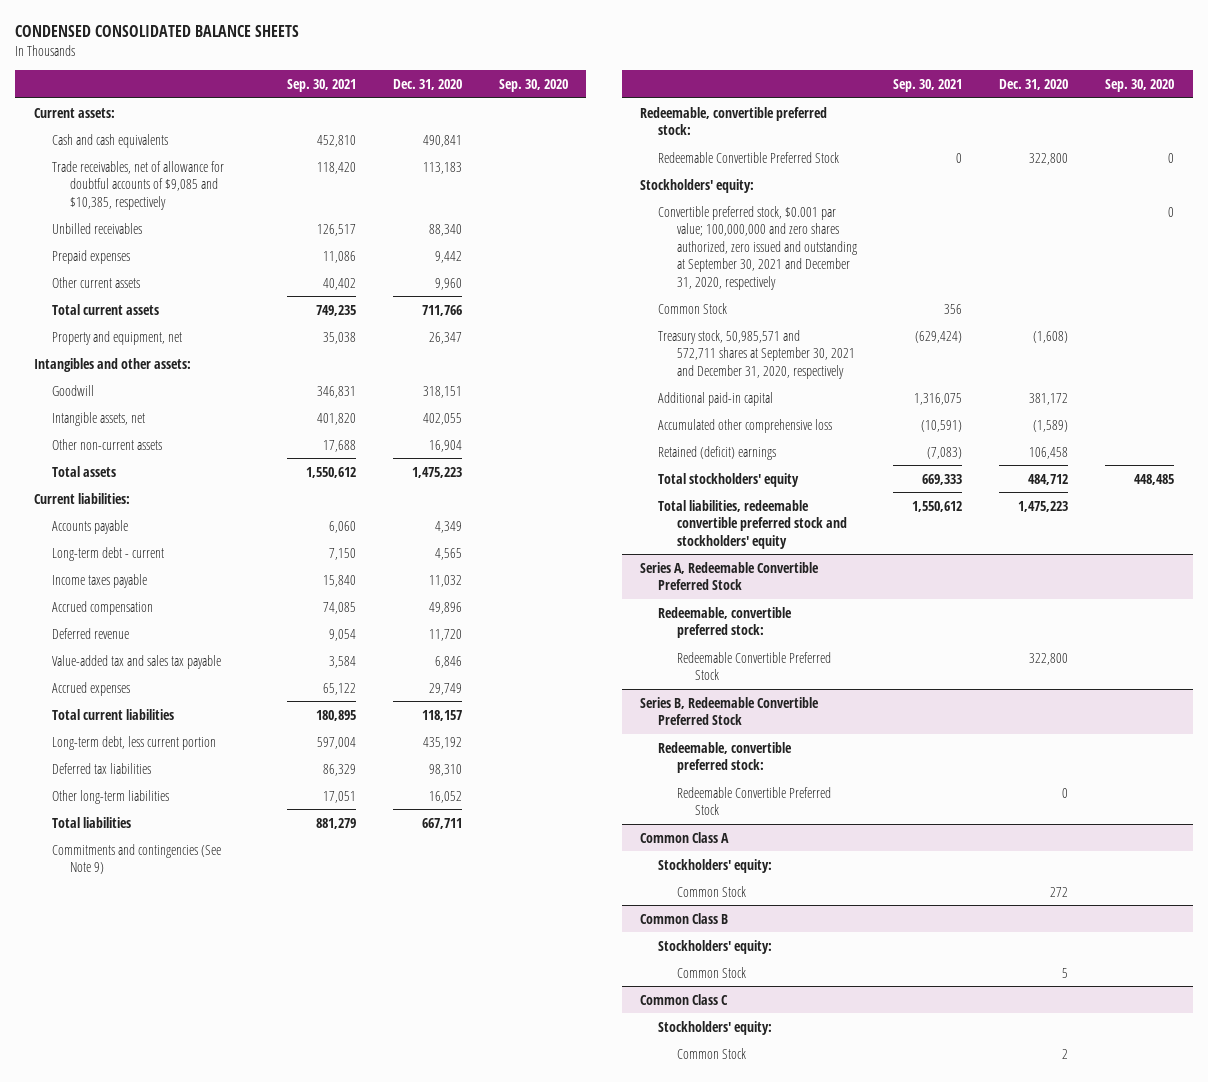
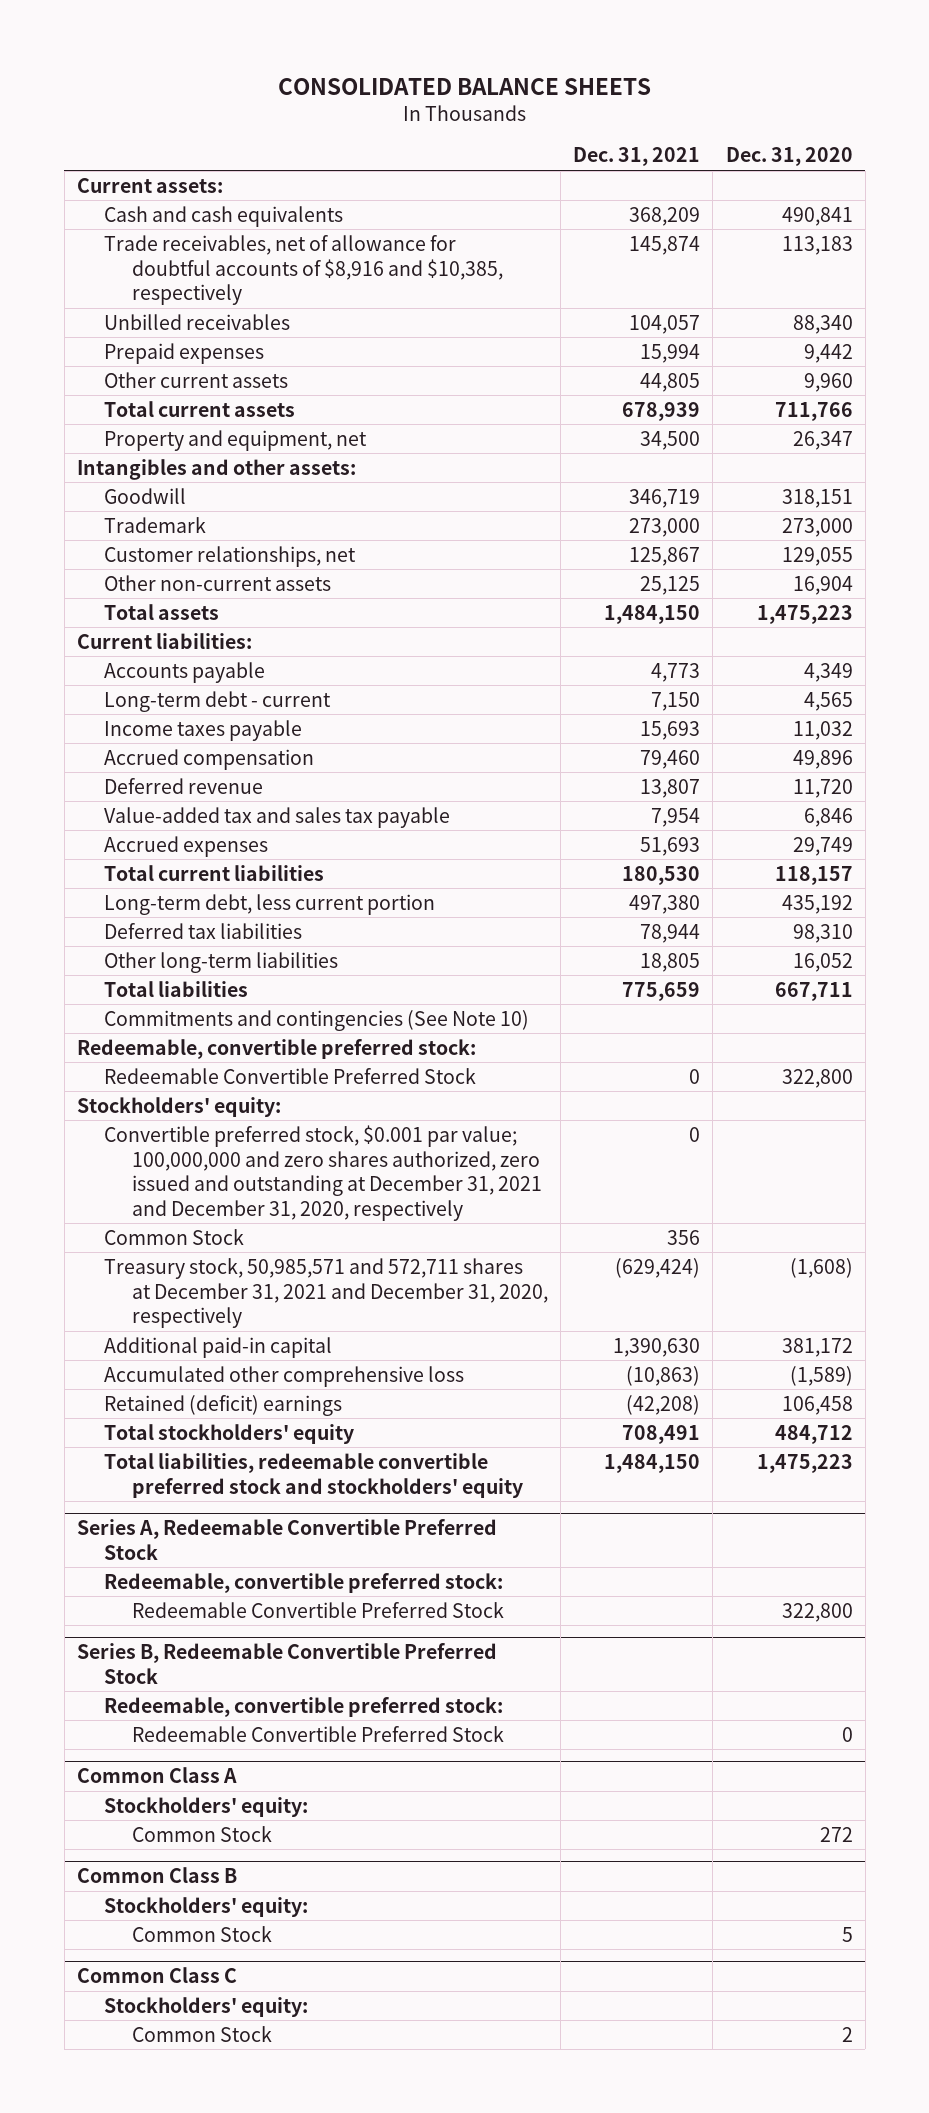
[15,25,300,38] CONDENSED CONSOLIDATED BALANCE SHEETS -> [277,77,651,95] CONSOLIDATED BALANCE SHEETS
[287,78,357,92] Sep. 30, 2021 -> none
[498,78,568,92] Sep. 30, 2020 -> none
none -> [573,147,701,167] Dec. 31, 2021
[51,160,224,210] Trade receivables, net of allowance for doubtful accounts of $9,085 and $10,385, respectively -> [104,234,504,306] Trade receivables, net of allowance for doubtful accounts of $8,916 and $10,385, respectively
[51,411,145,426] Intangible assets, net -> none
none -> [104,516,207,533] Trademark
none -> [104,545,357,567] Customer relationships, net
[51,843,221,875] Commitments and contingencies (See Note 9) -> [104,1009,530,1031] Commitments and contingencies (See Note 10)
[658,205,857,290] Convertible preferred stock, $0.001 par value; 100,000,000 and zero shares authorized, zero issued and outstanding at September 30, 2021 and December 31, 2020, respectively -> [104,1124,543,1221] Convertible preferred stock, $0.001 par value; 100,000,000 and zero shares authorized, zero issued and outstanding at December 31, 2021 and December 31, 2020, respectively
[658,329,855,379] Treasury stock, 50,985,571 and 572,711 shares at September 30, 2021 and December 31, 2020, respectively -> [104,1257,549,1329] Treasury stock, 50,985,571 and 572,711 shares at December 31, 2021 and December 31, 2020, respectively

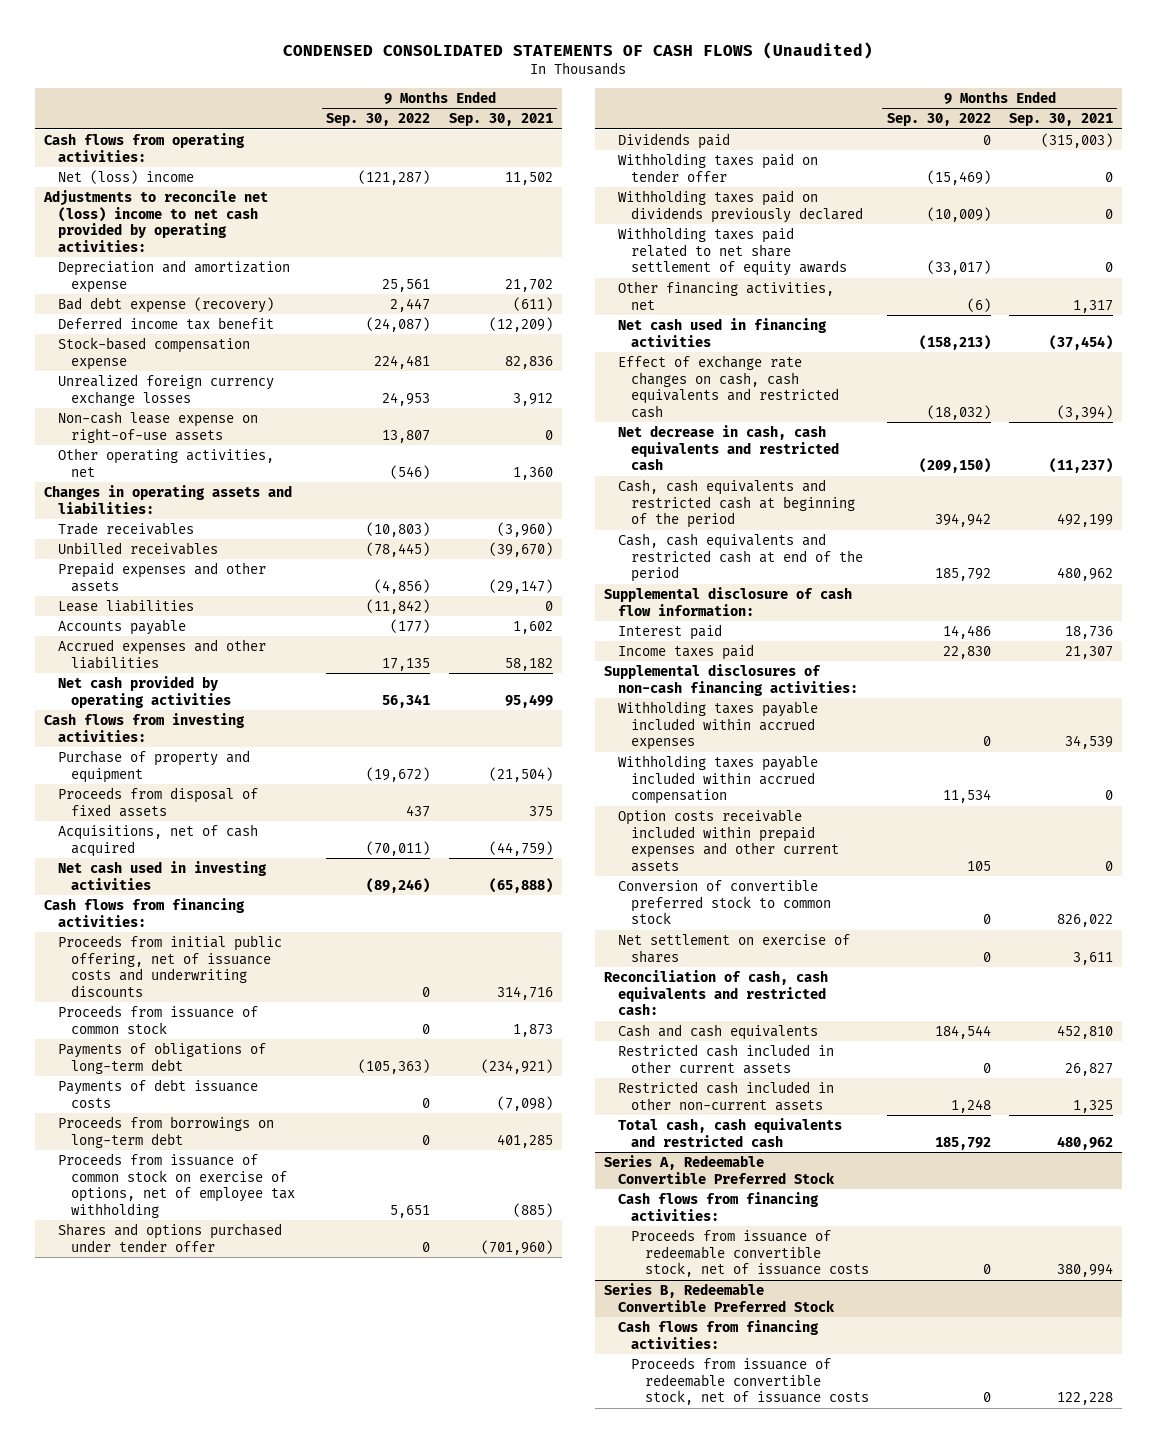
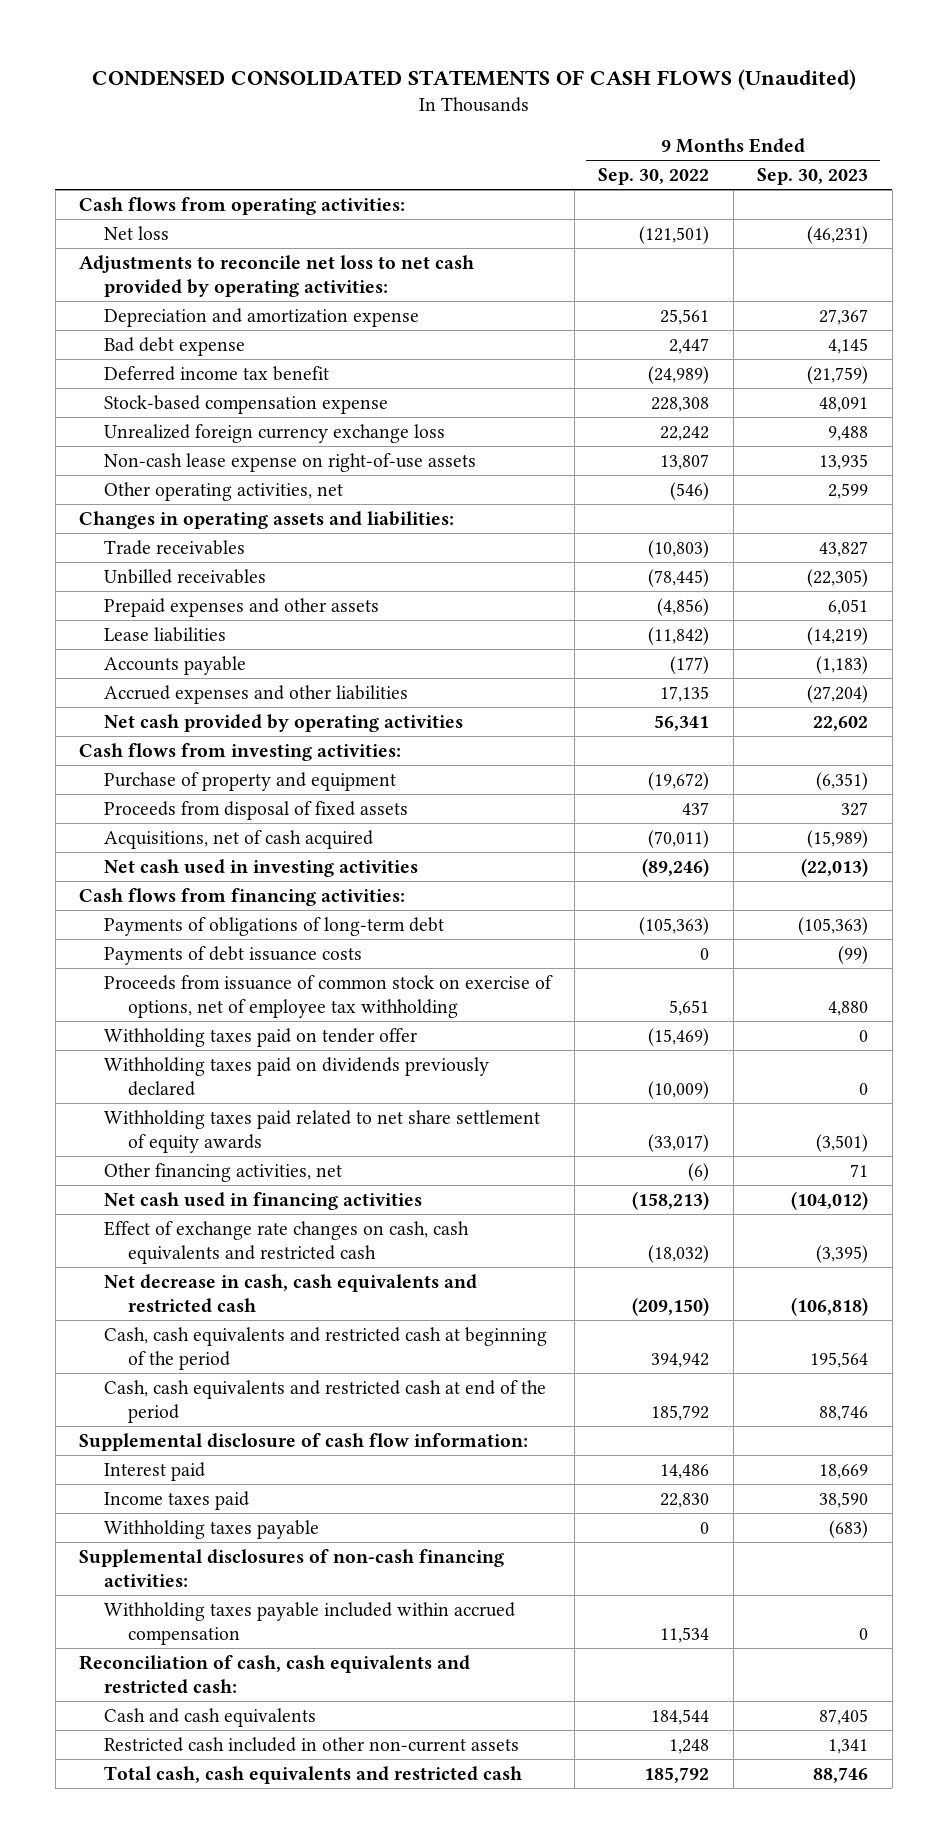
[448,113,553,127] Sep. 30, 2021 -> none
none -> [757,168,869,186] Sep. 30, 2023
[57,169,194,184] Net (loss) income -> [103,225,169,240] Net loss
[358,169,431,185] (121,287) -> [639,225,710,244] (121,501)
[43,189,269,252] Adjustments to reconcile net (loss) income to net cash provided by operating activities: -> [79,254,475,297] Adjustments to reconcile net loss to net cash provided by operating activities:
[57,296,274,313] Bad debt expense (recovery) -> [103,336,245,356] Bad debt expense
[366,316,431,332] (24,087) -> [648,365,710,384] (24,989)
[374,354,431,369] 224,481 -> [651,396,710,412] 228,308
[57,373,274,406] Unrealized foreign currency exchange losses -> [103,423,445,443] Unrealized foreign currency exchange loss
[382,391,431,406] 24,953 -> [660,425,710,441] 22,242
[57,934,282,997] Proceeds from initial public offering, net of issuance costs and underwriting discounts -> none
[57,1004,258,1034] Proceeds from issuance of common stock -> none
[57,1115,274,1148] Proceeds from borrowings on long-term debt -> none
[57,1222,282,1252] Shares and options purchased under tender offer -> none
[617,132,730,149] Dividends paid -> none
none -> [103,1519,319,1539] Withholding taxes payable
[617,700,818,751] Withholding taxes payable included within accrued expenses -> none
[617,808,840,872] Option costs receivable included within prepaid expenses and other current assets -> none
[617,878,832,925] Conversion of convertible preferred stock to common stock -> none
[617,933,850,963] Net settlement on exercise of shares -> none
[617,1043,834,1074] Restricted cash included in other current assets -> none
[604,1154,835,1184] Series A, Redeemable Convertible Preferred Stock -> none
[617,1191,819,1221] Cash flows from financing activities: -> none
[631,1228,869,1278] Proceeds from issuance of redeemable convertible stock, net of issuance costs -> none
[604,1282,835,1312] Series B, Redeemable Convertible Preferred Stock -> none
[617,1319,819,1349] Cash flows from financing activities: -> none
[631,1356,869,1406] Proceeds from issuance of redeemable convertible stock, net of issuance costs -> none

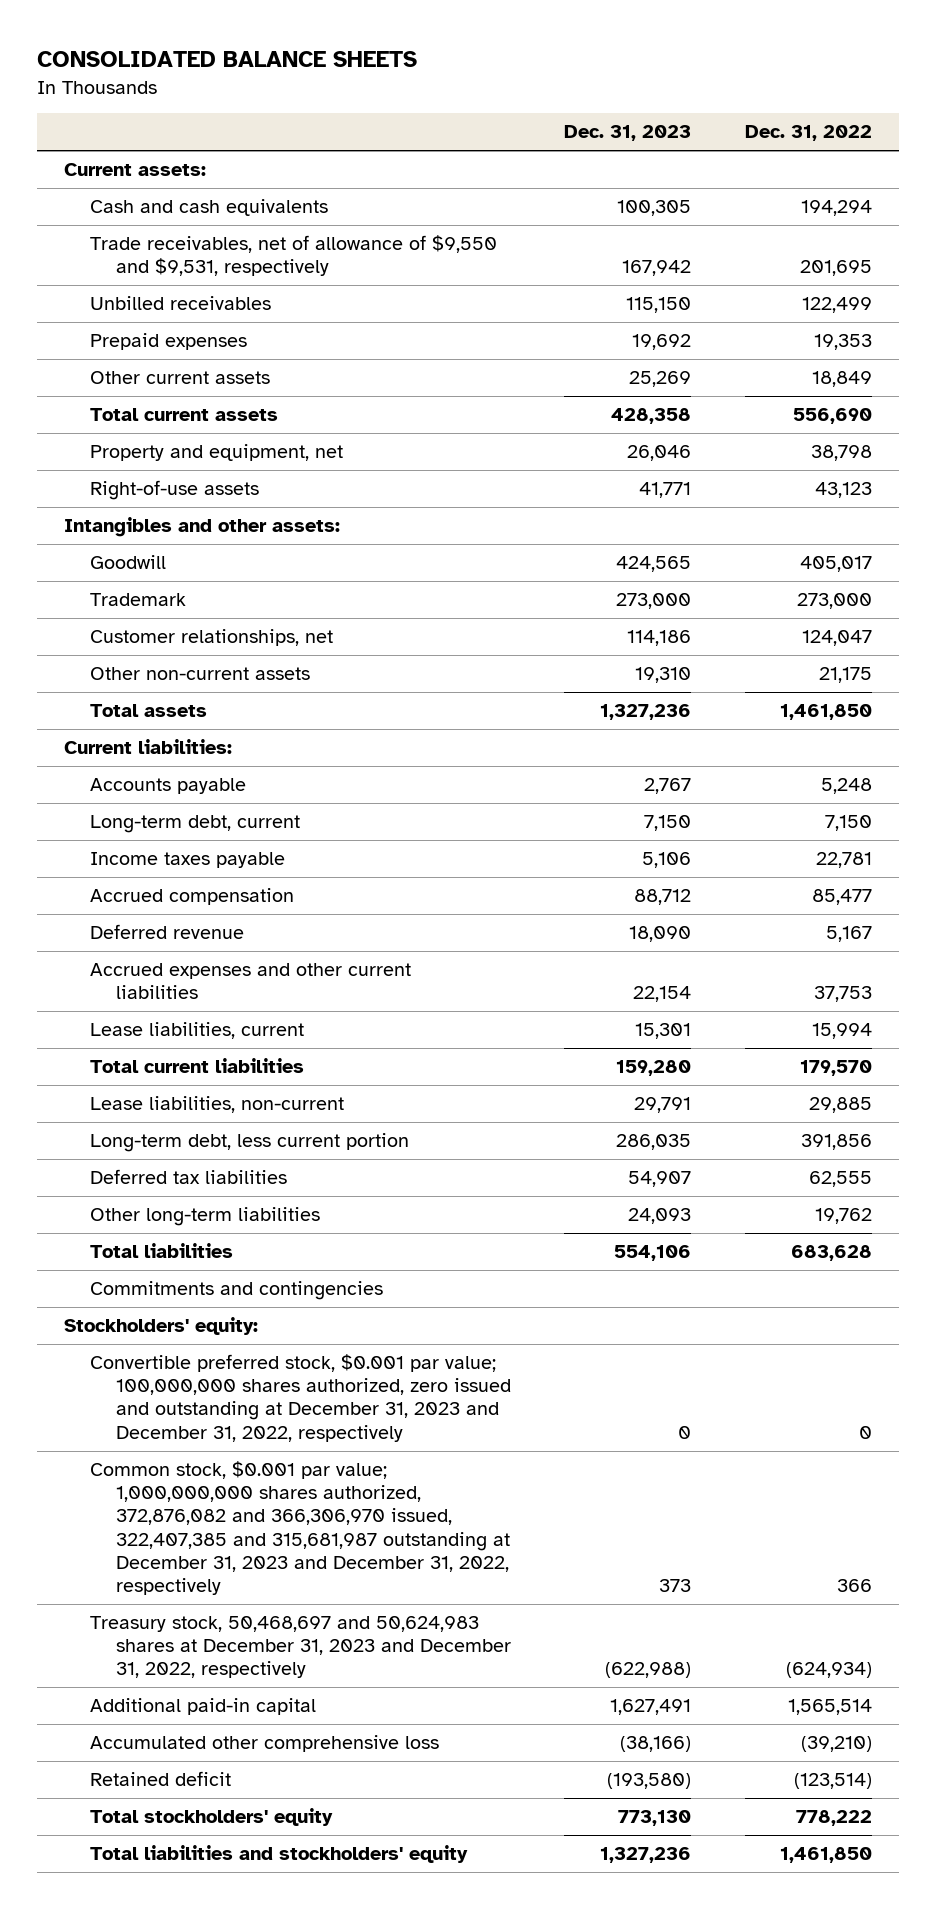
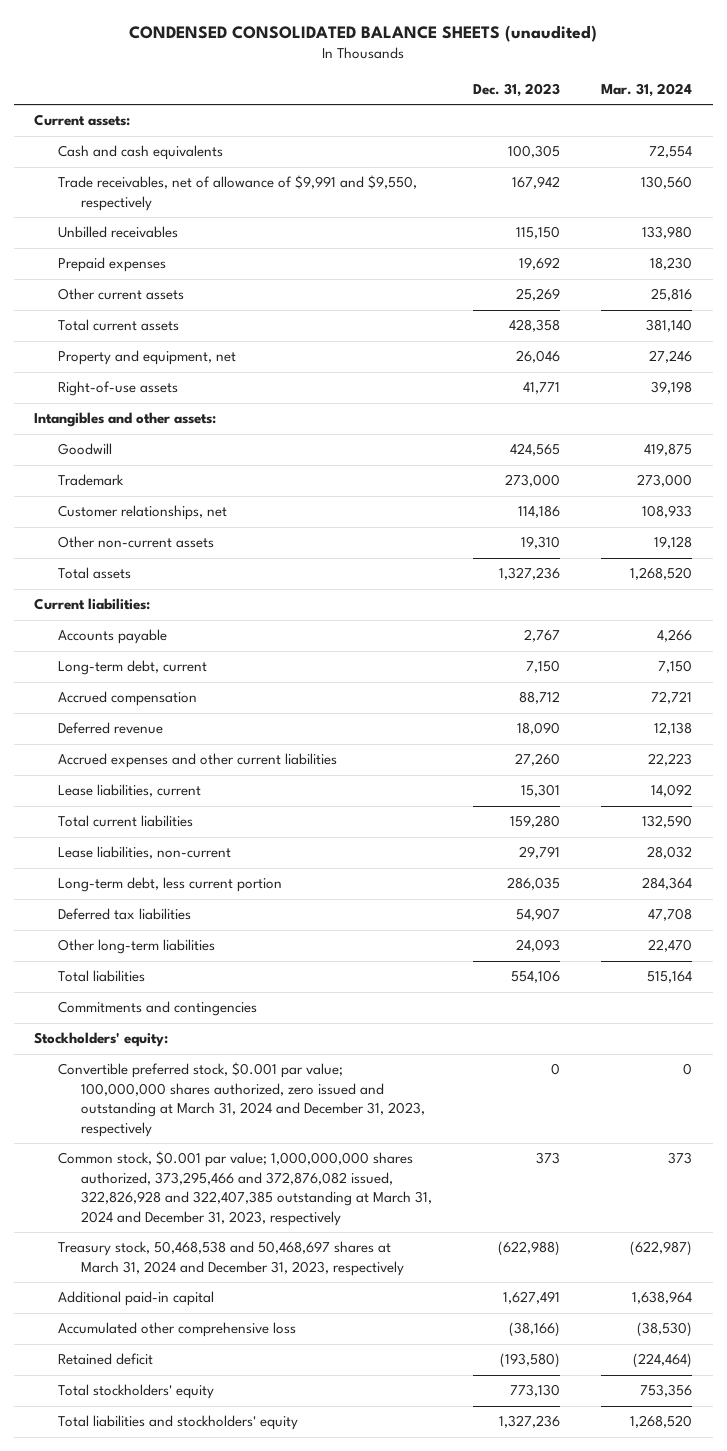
[37,51,418,68] CONSOLIDATED BALANCE SHEETS -> [129,24,598,42] CONDENSED CONSOLIDATED BALANCE SHEETS (unaudited)
[744,125,872,142] Dec. 31, 2022 -> none
none -> [601,82,693,97] Mar. 31, 2024
[89,235,497,277] Trade receivables, net of allowance of $9,550 and $9,531, respectively -> [57,175,417,211] Trade receivables, net of allowance of $9,991 and $9,550, respectively
[89,852,285,869] Income taxes payable -> none
[633,986,692,1003] 22,154 -> [515,753,561,767] 27,260
[89,1354,512,1442] Convertible preferred stock, $0.001 par value; 100,000,000 shares authorized, zero issued and outstanding at December 31, 2023 and December 31, 2022, respectively -> [57,1062,426,1137] Convertible preferred stock, $0.001 par value; 100,000,000 shares authorized, zero issued and outstanding at March 31, 2024 and December 31, 2023, respectively
[89,1461,511,1595] Common stock, $0.001 par value; 1,000,000,000 shares authorized, 372,876,082 and 366,306,970 issued, 322,407,385 and 315,681,987 outstanding at December 31, 2023 and December 31, 2022, respectively -> [57,1151,433,1226] Common stock, $0.001 par value; 1,000,000,000 shares authorized, 373,295,466 and 372,876,082 issued, 322,826,928 and 322,407,385 outstanding at March 31, 2024 and December 31, 2023, respectively
[89,1616,512,1679] Treasury stock, 50,468,697 and 50,624,983 shares at December 31, 2023 and December 31, 2022, respectively -> [57,1241,405,1276] Treasury stock, 50,468,538 and 50,468,697 shares at March 31, 2024 and December 31, 2023, respectively

